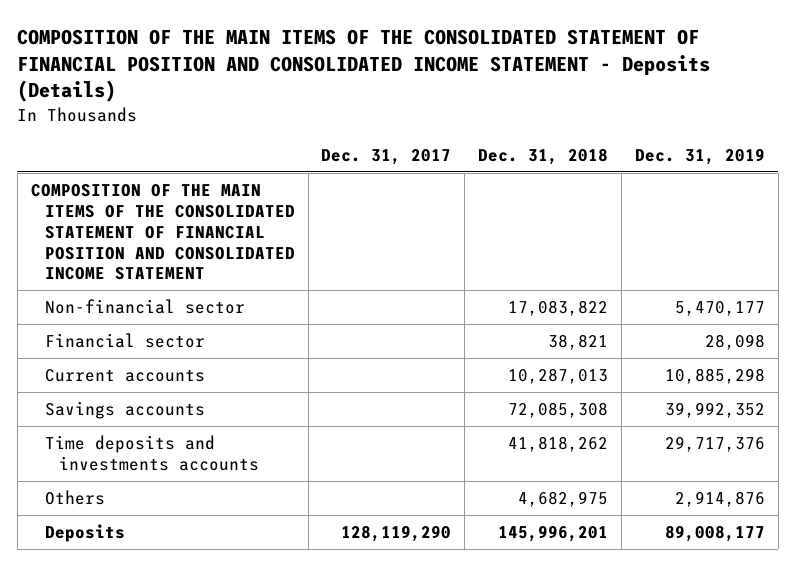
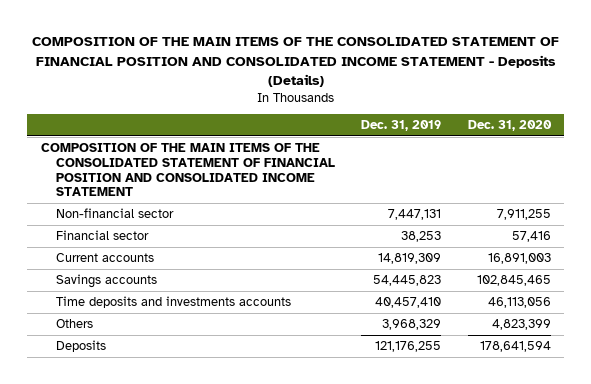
[321,148,452,165] Dec. 31, 2017 -> none
[478,147,609,165] Dec. 31, 2018 -> none
none -> [467,119,552,131] Dec. 31, 2020
[674,301,765,317] 5,470,177 -> [388,209,442,221] 7,447,131
[704,334,765,351] 28,098 -> [401,231,442,243] 38,253
[664,368,765,385] 10,885,298 -> [378,253,442,265] 14,819,309
[664,402,765,419] 39,992,352 -> [373,275,442,287] 54,445,823
[664,436,765,453] 29,717,376 -> [375,297,442,309] 40,457,410
[674,491,765,508] 2,914,876 -> [382,319,442,331] 3,968,329
[664,525,765,543] 89,008,177 -> [375,341,442,353] 121,176,255

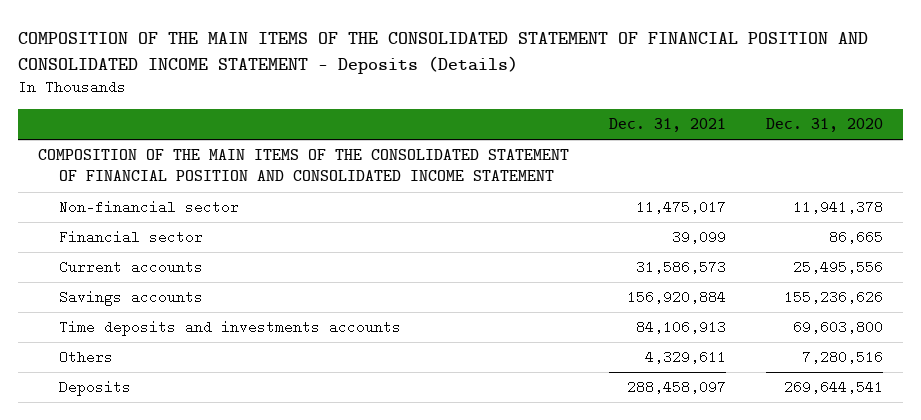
[361,119,442,131] Dec. 31, 2019 -> none
none -> [608,118,726,133] Dec. 31, 2021
[496,209,551,221] 7,911,255 -> [792,200,883,215] 11,941,378
[511,231,551,243] 57,416 -> [828,230,883,245] 86,665
[487,253,551,265] 16,891,003 -> [792,260,883,275] 25,495,556
[476,275,551,287] 102,845,465 -> [783,290,883,305] 155,236,626
[487,297,551,309] 46,113,056 -> [792,320,883,335] 69,603,800
[491,319,551,331] 4,823,399 -> [801,350,883,365] 7,280,516
[479,341,551,353] 178,641,594 -> [783,380,883,395] 269,644,541

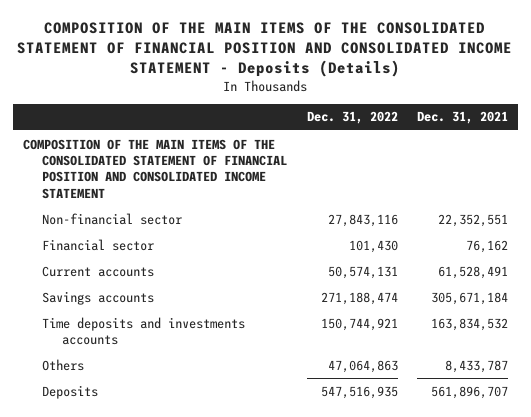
[765,118,883,133] Dec. 31, 2020 -> none
none -> [306,111,398,125] Dec. 31, 2022
[635,200,726,215] 11,475,017 -> [438,213,509,227] 22,352,551
[671,230,726,245] 39,099 -> [466,239,509,253] 76,162
[635,260,726,275] 31,586,573 -> [438,265,509,279] 61,528,491
[626,290,726,305] 156,920,884 -> [431,291,509,305] 305,671,184
[635,320,726,335] 84,106,913 -> [431,317,509,331] 163,834,532
[644,350,726,365] 4,329,611 -> [445,359,509,373] 8,433,787
[626,380,726,395] 288,458,097 -> [431,385,509,399] 561,896,707

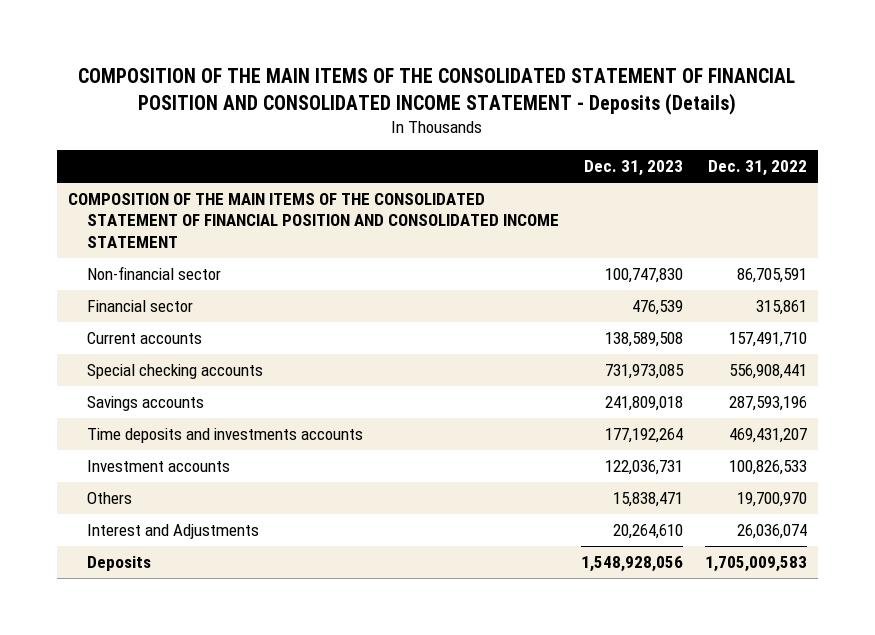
[417,111,509,125] Dec. 31, 2021 -> none
none -> [583,160,683,177] Dec. 31, 2023
[327,213,398,227] 27,843,116 -> [736,268,807,284] 86,705,591
[348,239,398,253] 101,430 -> [755,300,807,316] 315,861
[327,265,398,279] 50,574,131 -> [728,332,807,348] 157,491,710
none -> [86,364,263,380] Special checking accounts
[320,291,398,305] 271,188,474 -> [728,396,807,412] 287,593,196
[320,317,398,331] 150,744,921 -> [728,428,807,444] 469,431,207
none -> [86,460,230,473] Investment accounts
[327,359,398,373] 47,064,863 -> [736,492,807,508] 19,700,970
none -> [86,524,259,540] Interest and Adjustments
[320,385,398,399] 547,516,935 -> [704,556,807,573] 1,705,009,583

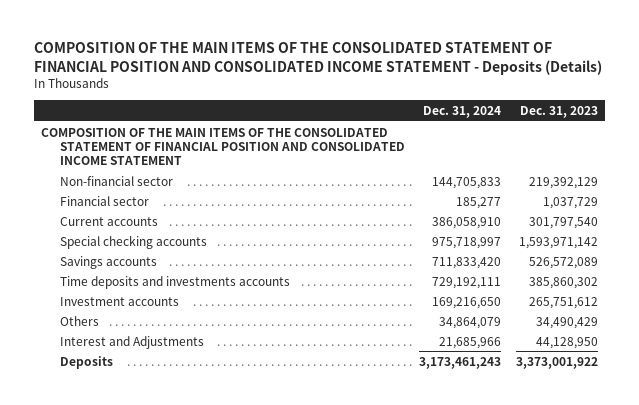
[707,160,807,177] Dec. 31, 2022 -> none
none -> [423,105,502,118] Dec. 31, 2024
[604,268,683,284] 100,747,830 -> [528,176,598,189] 219,392,129
[631,300,683,316] 476,539 -> [542,196,598,209] 1,037,729
[604,332,683,348] 138,589,508 -> [528,216,598,229] 301,797,540
[604,364,684,380] 731,973,085 -> [518,236,598,249] 1,593,971,142
[604,396,683,412] 241,809,018 -> [528,256,598,269] 526,572,089
[604,428,683,444] 177,192,264 -> [528,276,598,289] 385,860,302
[604,460,683,476] 122,036,731 -> [528,296,598,309] 265,751,612
[612,492,683,508] 15,838,471 -> [535,316,598,329] 34,490,429
[612,524,683,540] 20,264,610 -> [535,336,598,349] 44,128,950
[580,556,683,573] 1,548,928,056 -> [515,356,598,369] 3,373,001,922

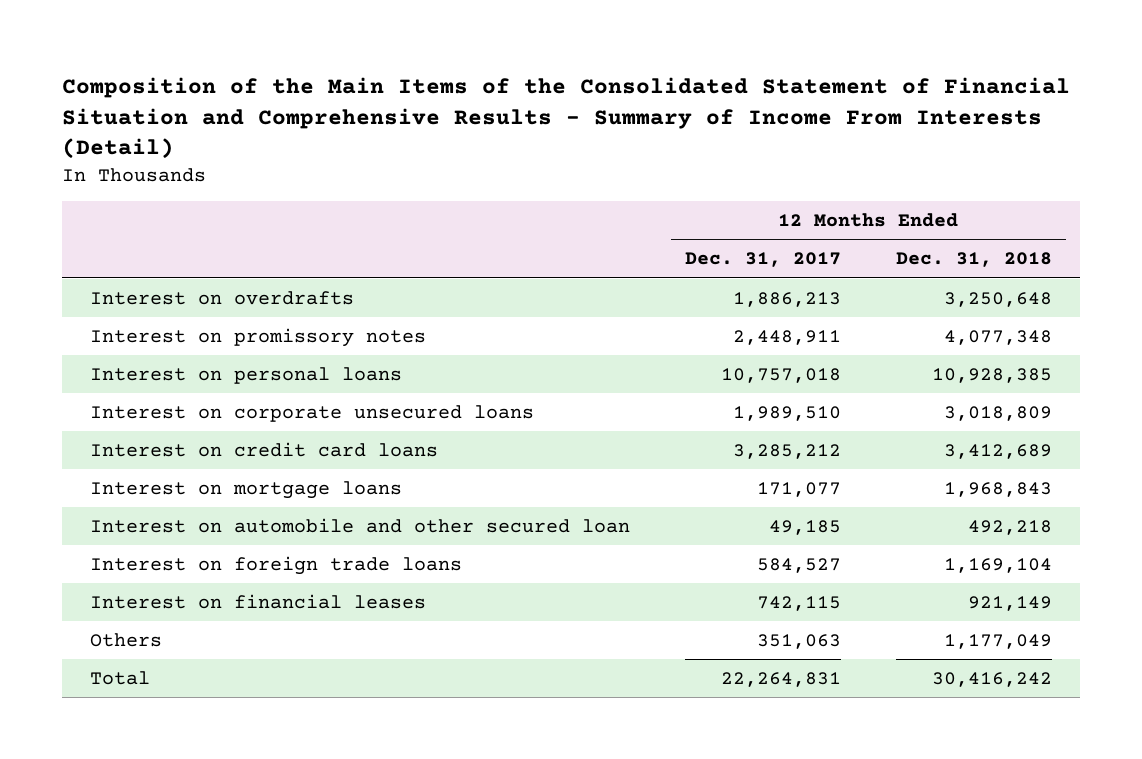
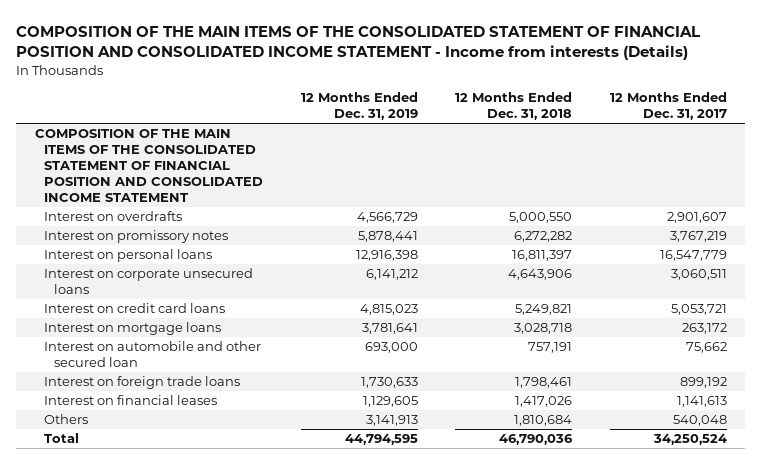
[61,76,1070,160] Composition of the Main Items of the Consolidated Statement of Financial Situation and Comprehensive Results - Summary of Income From Interests (Detail) -> [16,25,701,61] COMPOSITION OF THE MAIN ITEMS OF THE CONSOLIDATED STATEMENT OF FINANCIAL POSITION AND CONSOLIDATED INCOME STATEMENT - Income from interests (Details)
none -> [300,92,418,121] 12 Months Ended Dec. 31, 2019
none -> [35,129,264,203] COMPOSITION OF THE MAIN ITEMS OF THE CONSOLIDATED STATEMENT OF FINANCIAL POSITION AND CONSOLIDATED INCOME STATEMENT
[732,291,841,307] 1,886,213 -> [666,212,727,224] 2,901,607
[944,291,1053,307] 3,250,648 -> [509,212,573,224] 5,000,550
[732,329,841,345] 2,448,911 -> [669,231,727,243] 3,767,219
[944,329,1053,345] 4,077,348 -> [514,231,573,243] 6,272,282
[720,367,841,383] 10,757,018 -> [659,250,727,262] 16,547,779
[932,367,1053,383] 10,928,385 -> [512,250,573,262] 16,811,397
[732,405,841,421] 1,989,510 -> [670,269,727,281] 3,060,511
[944,405,1053,421] 3,018,809 -> [508,269,573,281] 4,643,906
[732,443,841,459] 3,285,212 -> [670,304,727,316] 5,053,721
[944,443,1053,459] 3,412,689 -> [515,304,573,316] 5,249,821
[756,481,841,497] 171,077 -> [681,323,727,335] 263,172
[944,481,1053,497] 1,968,843 -> [514,323,573,335] 3,028,718
[768,519,841,535] 49,185 -> [685,342,727,354] 75,662
[968,519,1053,535] 492,218 -> [528,342,573,354] 757,191
[756,557,841,573] 584,527 -> [679,377,727,389] 899,192
[944,557,1053,573] 1,169,104 -> [515,377,573,389] 1,798,461
[756,595,841,611] 742,115 -> [676,396,727,408] 1,141,613
[968,595,1053,611] 921,149 -> [515,396,573,408] 1,417,026
[756,633,841,649] 351,063 -> [672,415,727,427] 540,048
[944,633,1053,649] 1,177,049 -> [514,415,573,427] 1,810,684
[720,671,841,687] 22,264,831 -> [652,434,727,446] 34,250,524
[932,671,1053,687] 30,416,242 -> [499,434,574,446] 46,790,036

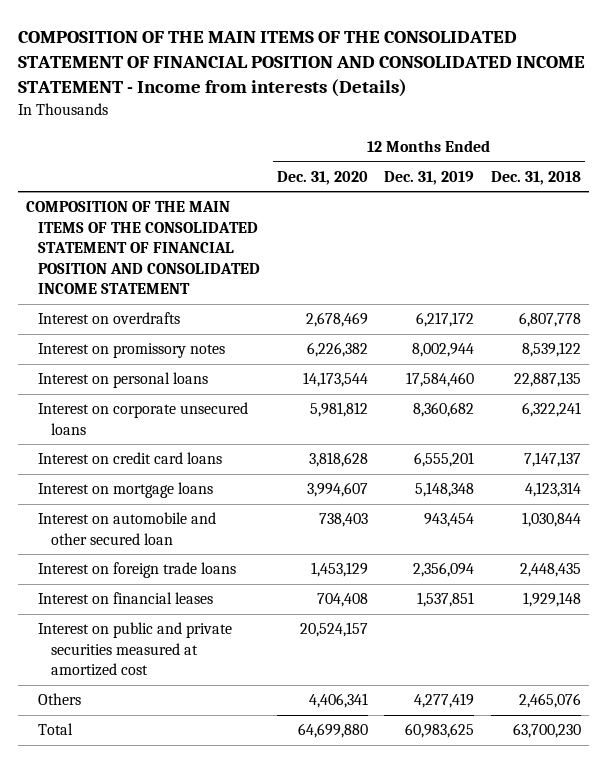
[609,92,727,121] 12 Months Ended Dec. 31, 2017 -> none
none -> [276,170,368,185] Dec. 31, 2020
[356,212,418,224] 4,566,729 -> [416,312,475,328] 6,217,172
[509,212,573,224] 5,000,550 -> [518,312,581,328] 6,807,778
[357,231,418,243] 5,878,441 -> [412,343,475,358] 8,002,944
[514,231,573,243] 6,272,282 -> [521,342,581,358] 8,539,122
[355,250,418,262] 12,916,398 -> [406,372,475,388] 17,584,460
[512,250,573,262] 16,811,397 -> [513,372,581,388] 22,887,135
[365,269,418,281] 6,141,212 -> [413,402,475,418] 8,360,682
[508,269,573,281] 4,643,906 -> [521,402,581,418] 6,322,241
[359,304,418,316] 4,815,023 -> [414,452,475,468] 6,555,201
[515,304,573,316] 5,249,821 -> [523,452,581,468] 7,147,137
[361,323,418,335] 3,781,641 -> [415,482,475,498] 5,148,348
[514,323,573,335] 3,028,718 -> [524,482,581,498] 4,123,314
[364,342,418,354] 693,000 -> [424,513,475,528] 943,454
[528,342,573,354] 757,191 -> [521,512,581,528] 1,030,844
[360,377,418,389] 1,730,633 -> [413,562,475,578] 2,356,094
[515,377,573,389] 1,798,461 -> [519,563,581,578] 2,448,435
[362,396,418,408] 1,129,605 -> [417,592,475,608] 1,537,851
[515,396,573,408] 1,417,026 -> [522,592,581,608] 1,929,148
none -> [38,622,233,677] Interest on public and private securities measured at amortized cost
[365,415,418,427] 3,141,913 -> [414,693,475,709] 4,277,419
[514,415,573,427] 1,810,684 -> [518,693,581,709] 2,465,076
[344,434,418,446] 44,794,595 -> [405,723,475,739] 60,983,625
[499,434,574,446] 46,790,036 -> [512,723,581,739] 63,700,230

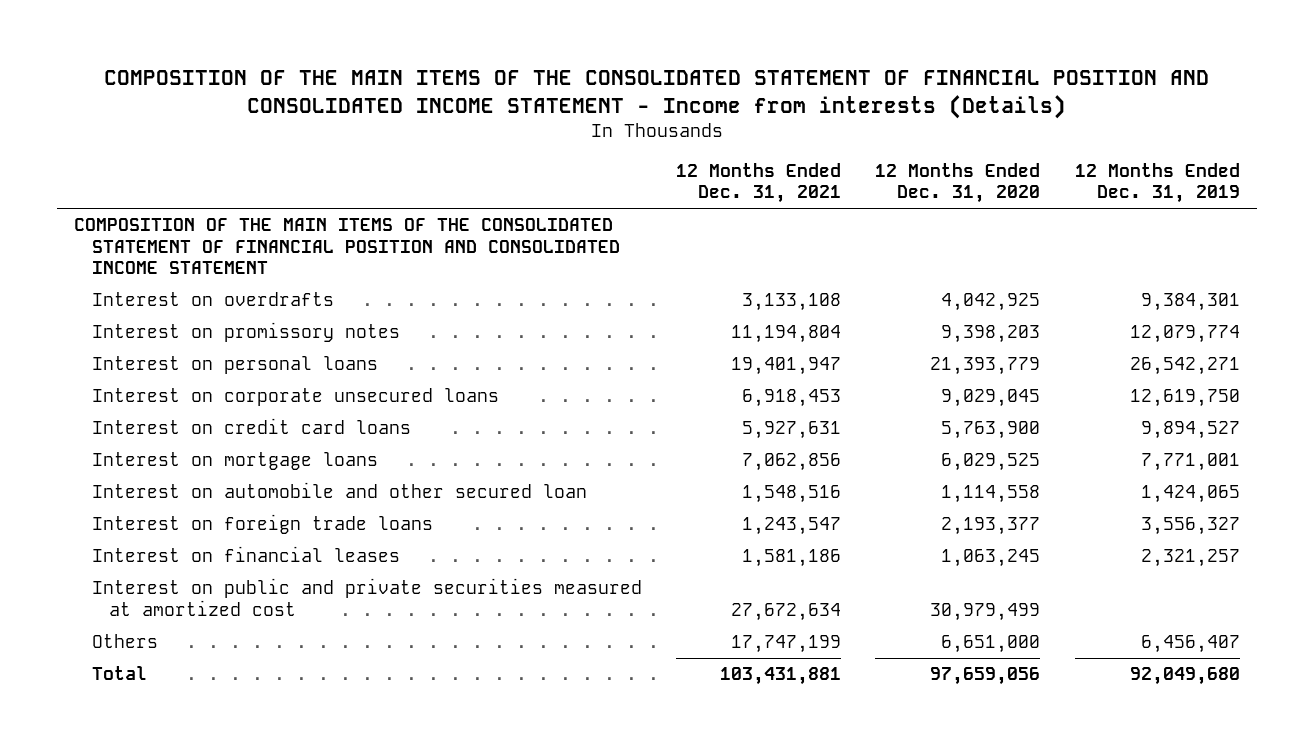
[490,170,581,185] Dec. 31, 2018 -> none
none -> [676,162,842,204] 12 Months Ended Dec. 31, 2021
[305,312,368,328] 2,678,469 -> [941,293,1041,312] 4,042,925
[416,312,475,328] 6,217,172 -> [1140,293,1240,312] 9,384,301
[306,342,368,358] 6,226,382 -> [941,325,1041,344] 9,398,203
[412,343,475,358] 8,002,944 -> [1129,325,1240,344] 12,079,774
[302,372,368,388] 14,173,544 -> [930,357,1041,376] 21,393,779
[406,372,475,388] 17,584,460 -> [1129,357,1240,376] 26,542,271
[309,402,368,418] 5,981,812 -> [941,389,1041,408] 9,029,045
[413,402,475,418] 8,360,682 -> [1129,389,1240,408] 12,619,750
[308,452,368,468] 3,818,628 -> [941,421,1041,440] 5,763,900
[414,452,475,468] 6,555,201 -> [1140,421,1240,440] 9,894,527
[306,482,368,498] 3,994,607 -> [941,453,1041,472] 6,029,525
[415,482,475,498] 5,148,348 -> [1140,453,1240,472] 7,771,001
[318,513,368,528] 738,403 -> [941,485,1041,504] 1,114,558
[424,513,475,528] 943,454 -> [1140,485,1240,504] 1,424,065
[310,562,368,578] 1,453,129 -> [941,517,1041,536] 2,193,377
[413,562,475,578] 2,356,094 -> [1140,517,1240,536] 3,556,327
[316,593,368,608] 704,408 -> [941,549,1041,568] 1,063,245
[417,592,475,608] 1,537,851 -> [1140,549,1240,568] 2,321,257
[299,622,368,638] 20,524,157 -> [930,602,1041,621] 30,979,499
[308,693,368,709] 4,406,341 -> [941,635,1041,654] 6,651,000
[414,693,475,709] 4,277,419 -> [1140,635,1240,654] 6,456,407
[297,723,368,739] 64,699,880 -> [930,667,1041,686] 97,659,056
[405,723,475,739] 60,983,625 -> [1129,667,1240,686] 92,049,680

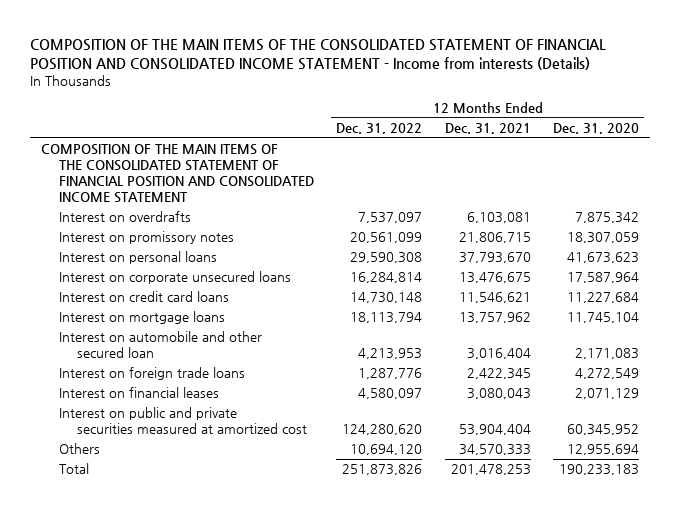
[1074,162,1240,204] 12 Months Ended Dec. 31, 2019 -> none
none -> [336,122,423,134] Dec. 31, 2022
[742,293,842,312] 3,133,108 -> [466,212,531,224] 6,103,081
[941,293,1041,312] 4,042,925 -> [574,212,639,224] 7,875,342
[731,325,842,344] 11,194,804 -> [458,232,531,244] 21,806,715
[941,325,1041,344] 9,398,203 -> [566,232,639,244] 18,307,059
[731,357,842,376] 19,401,947 -> [458,252,531,264] 37,793,670
[930,357,1041,376] 21,393,779 -> [566,252,639,264] 41,673,623
[742,389,842,408] 6,918,453 -> [458,272,531,284] 13,476,675
[941,389,1041,408] 9,029,045 -> [566,272,639,284] 17,587,964
[742,421,842,440] 5,927,631 -> [458,292,531,304] 11,546,621
[941,421,1041,440] 5,763,900 -> [566,292,639,304] 11,227,684
[742,453,842,472] 7,062,856 -> [458,312,531,324] 13,757,962
[941,453,1041,472] 6,029,525 -> [566,312,639,324] 11,745,104
[742,485,842,504] 1,548,516 -> [466,348,531,360] 3,016,404
[941,485,1041,504] 1,114,558 -> [574,348,639,360] 2,171,083
[742,517,842,536] 1,243,547 -> [466,368,531,380] 2,422,345
[941,517,1041,536] 2,193,377 -> [574,368,639,380] 4,272,549
[742,549,842,568] 1,581,186 -> [466,388,531,400] 3,080,043
[941,549,1041,568] 1,063,245 -> [574,388,639,400] 2,071,129
[731,602,842,621] 27,672,634 -> [458,424,531,436] 53,904,404
[930,602,1041,621] 30,979,499 -> [566,424,639,436] 60,345,952
[731,635,842,654] 17,747,199 -> [458,444,531,456] 34,570,333
[941,635,1041,654] 6,651,000 -> [566,444,639,456] 12,955,694
[720,667,842,686] 103,431,881 -> [450,464,531,476] 201,478,253
[930,667,1041,686] 97,659,056 -> [558,464,639,476] 190,233,183

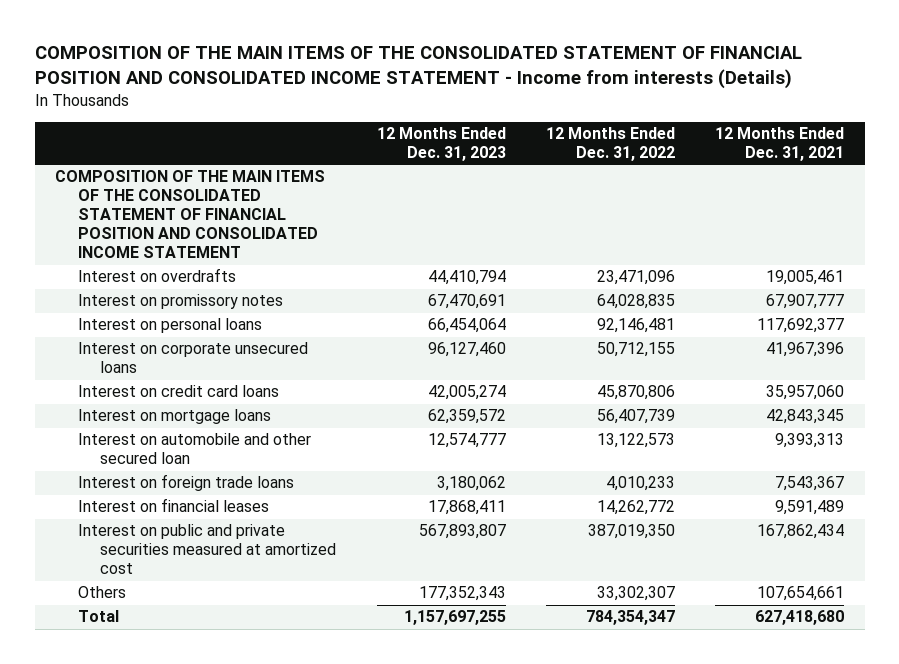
[552,122,639,134] Dec. 31, 2020 -> none
none -> [376,127,506,162] 12 Months Ended Dec. 31, 2023
[358,212,423,224] 7,537,097 -> [597,270,676,286] 23,471,096
[466,212,531,224] 6,103,081 -> [766,270,845,286] 19,005,461
[350,232,423,244] 20,561,099 -> [597,294,676,310] 64,028,835
[458,232,531,244] 21,806,715 -> [766,294,845,310] 67,907,777
[350,252,423,264] 29,590,308 -> [597,318,676,334] 92,146,481
[458,252,531,264] 37,793,670 -> [757,318,845,334] 117,692,377
[350,272,423,284] 16,284,814 -> [597,342,676,358] 50,712,155
[458,272,531,284] 13,476,675 -> [766,342,845,358] 41,967,396
[350,292,423,304] 14,730,148 -> [597,385,676,401] 45,870,806
[458,292,531,304] 11,546,621 -> [766,385,845,401] 35,957,060
[350,312,423,324] 18,113,794 -> [597,409,676,425] 56,407,739
[458,312,531,324] 13,757,962 -> [766,409,845,425] 42,843,345
[358,348,423,360] 4,213,953 -> [597,433,676,449] 13,122,573
[466,348,531,360] 3,016,404 -> [775,433,845,449] 9,393,313
[358,368,423,380] 1,287,776 -> [606,476,676,492] 4,010,233
[466,368,531,380] 2,422,345 -> [775,476,845,492] 7,543,367
[358,388,423,400] 4,580,097 -> [597,500,676,516] 14,262,772
[466,388,531,400] 3,080,043 -> [775,500,845,516] 9,591,489
[342,424,423,436] 124,280,620 -> [588,524,676,540] 387,019,350
[458,424,531,436] 53,904,404 -> [757,524,845,540] 167,862,434
[350,444,423,456] 10,694,120 -> [597,586,676,602] 33,302,307
[458,444,531,456] 34,570,333 -> [757,586,845,602] 107,654,661
[342,464,423,476] 251,873,826 -> [586,610,676,626] 784,354,347
[450,464,531,476] 201,478,253 -> [755,610,845,626] 627,418,680

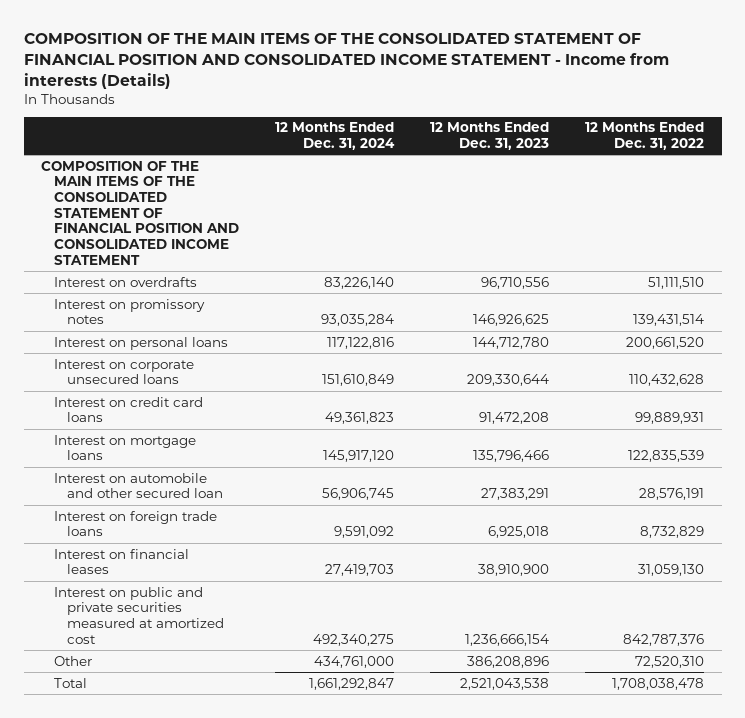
[715,127,845,162] 12 Months Ended Dec. 31, 2021 -> none
none -> [275,122,396,151] 12 Months Ended Dec. 31, 2024
[427,270,506,286] 44,410,794 -> [480,276,549,289] 96,710,556
[597,270,676,286] 23,471,096 -> [647,276,704,289] 51,111,510
[427,294,506,310] 67,470,691 -> [472,314,549,327] 146,926,625
[597,294,676,310] 64,028,835 -> [632,314,704,327] 139,431,514
[427,318,506,334] 66,454,064 -> [472,336,549,349] 144,712,780
[597,318,676,334] 92,146,481 -> [625,336,704,349] 200,661,520
[427,342,506,358] 96,127,460 -> [466,374,549,387] 209,330,644
[597,342,676,358] 50,712,155 -> [628,374,704,387] 110,432,628
[427,385,506,401] 42,005,274 -> [478,412,549,425] 91,472,208
[597,385,676,401] 45,870,806 -> [634,412,704,425] 99,889,931
[427,409,506,425] 62,359,572 -> [472,450,549,463] 135,796,466
[597,409,676,425] 56,407,739 -> [627,450,704,463] 122,835,539
[427,433,506,449] 12,574,777 -> [480,488,549,501] 27,383,291
[597,433,676,449] 13,122,573 -> [638,488,704,501] 28,576,191
[436,476,506,492] 3,180,062 -> [487,526,549,539] 6,925,018
[606,476,676,492] 4,010,233 -> [639,526,704,539] 8,732,829
[427,500,506,516] 17,868,411 -> [477,564,549,577] 38,910,900
[597,500,676,516] 14,262,772 -> [637,564,704,577] 31,059,130
[418,524,506,540] 567,893,807 -> [464,633,549,646] 1,236,666,154
[588,524,676,540] 387,019,350 -> [622,633,704,646] 842,787,376
[77,586,126,599] Others -> [54,655,93,666] Other
[418,586,506,602] 177,352,343 -> [466,655,549,668] 386,208,896
[597,586,676,602] 33,302,307 -> [634,655,704,668] 72,520,310
[403,610,506,626] 1,157,697,255 -> [459,677,549,690] 2,521,043,538
[586,610,676,626] 784,354,347 -> [611,677,704,690] 1,708,038,478

